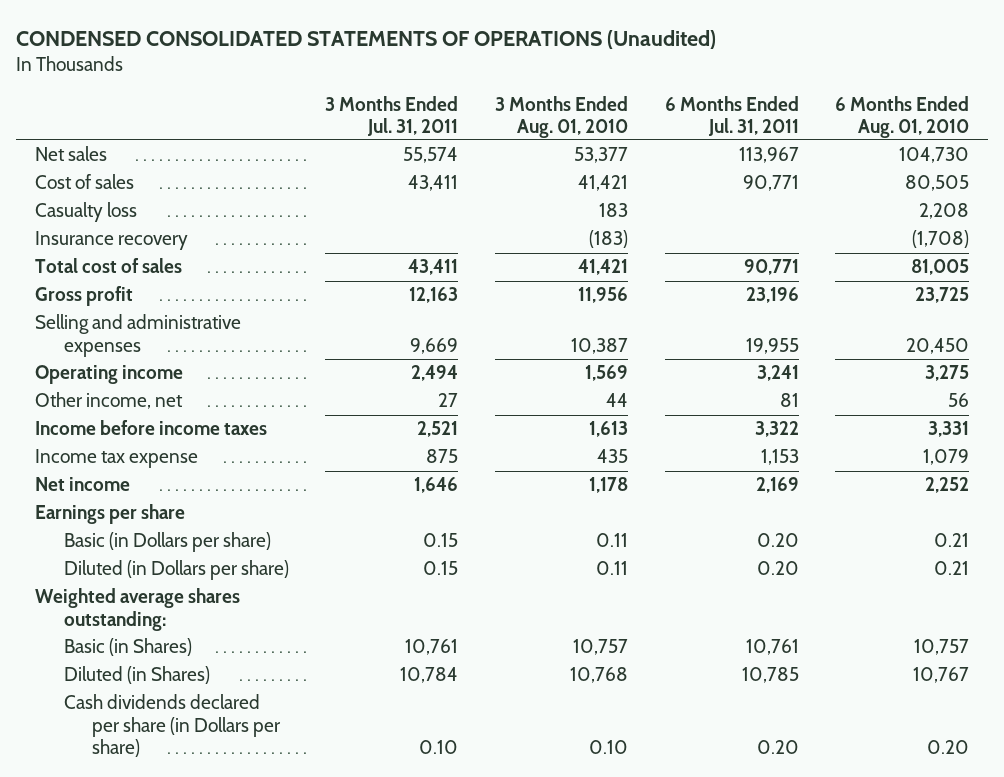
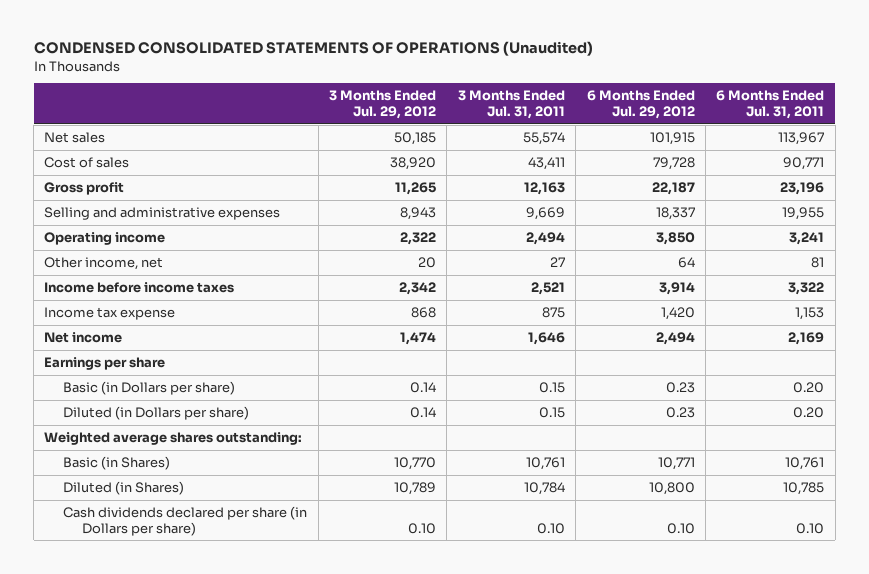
[494,95,628,138] 3 Months Ended Aug. 01, 2010 -> none
[835,95,970,138] 6 Months Ended Aug. 01, 2010 -> none
none -> [329,90,437,120] 3 Months Ended Jul. 29, 2012
none -> [586,90,695,120] 6 Months Ended Jul. 29, 2012
[34,202,137,223] Casualty loss -> none
[34,231,188,251] Insurance recovery -> none
[34,258,182,274] Total cost of sales -> none
[756,739,799,754] 0.20 -> [796,522,825,534] 0.10

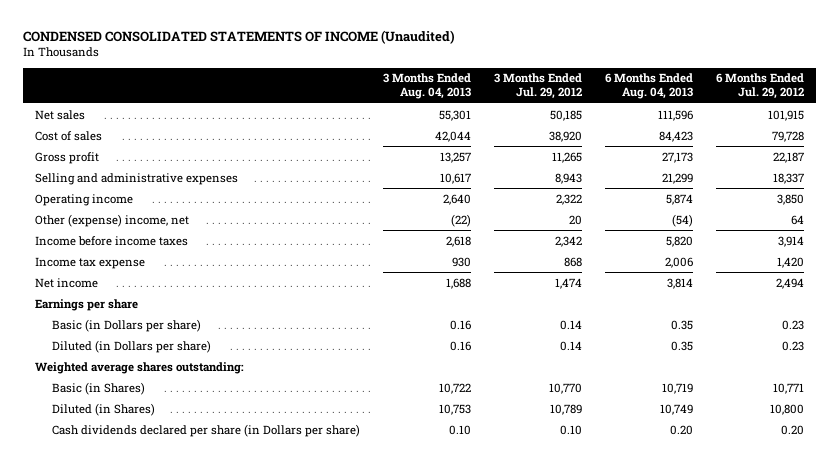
[33,41,593,57] CONDENSED CONSOLIDATED STATEMENTS OF OPERATIONS (Unaudited) -> [23,29,456,44] CONDENSED CONSOLIDATED STATEMENTS OF INCOME (Unaudited)
[457,90,565,120] 3 Months Ended Jul. 31, 2011 -> none
[716,90,825,120] 6 Months Ended Jul. 31, 2011 -> none
none -> [382,73,471,100] 3 Months Ended Aug. 04, 2013
none -> [604,73,693,100] 6 Months Ended Aug. 04, 2013
[44,256,164,270] Other income, net -> [35,213,190,227] Other (expense) income, net
[666,522,695,534] 0.10 -> [781,424,805,435] 0.20

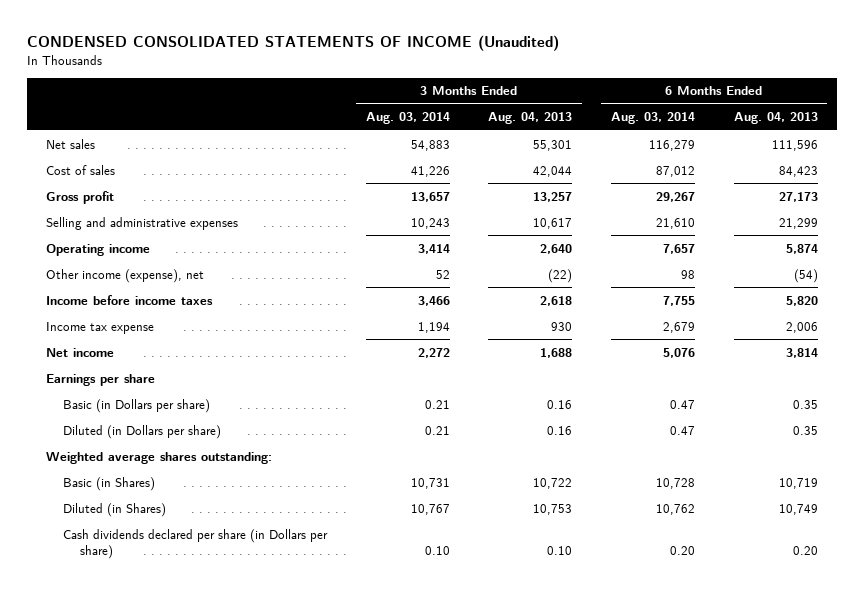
[493,73,582,100] 3 Months Ended Jul. 29, 2012 -> none
[716,73,805,100] 6 Months Ended Jul. 29, 2012 -> none
none -> [365,112,450,125] Aug. 03, 2014
none -> [611,112,696,125] Aug. 03, 2014
[35,213,190,227] Other (expense) income, net -> [46,268,205,283] Other income (expense), net

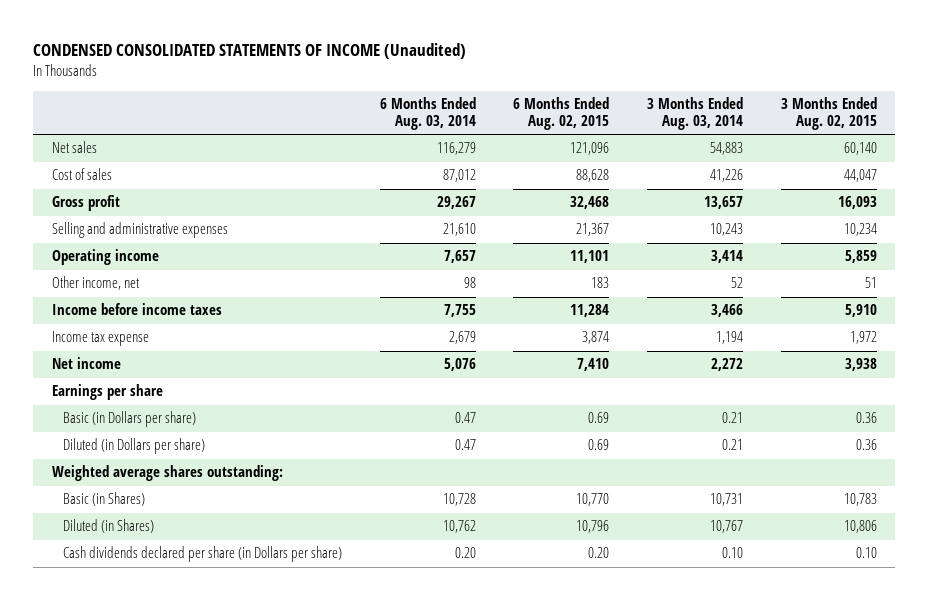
[488,112,573,125] Aug. 04, 2013 -> none
[733,112,818,125] Aug. 04, 2013 -> none
none -> [513,97,610,130] 6 Months Ended Aug. 02, 2015
none -> [780,97,877,130] 3 Months Ended Aug. 02, 2015
[46,268,205,283] Other income (expense), net -> [52,276,141,291] Other income, net

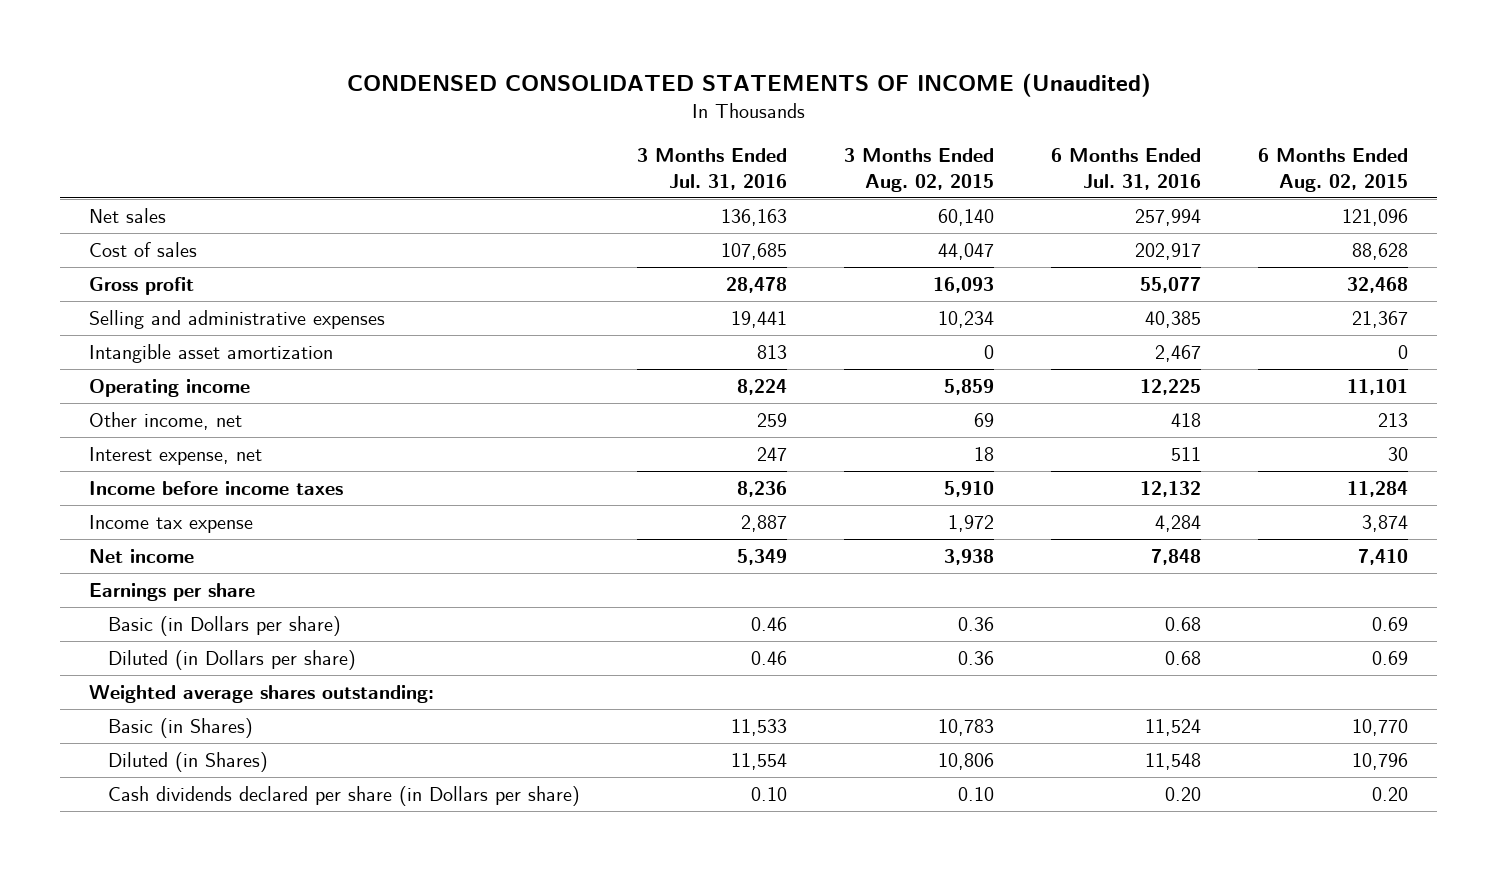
[379,97,476,130] 6 Months Ended Aug. 03, 2014 -> none
[646,97,743,130] 3 Months Ended Aug. 03, 2014 -> none
none -> [636,148,787,190] 3 Months Ended Jul. 31, 2016
none -> [1051,148,1202,190] 6 Months Ended Jul. 31, 2016
none -> [88,344,333,364] Intangible asset amortization
[591,277,610,289] 183 -> [1378,413,1409,428] 213
[864,277,877,289] 51 -> [974,413,995,428] 69
none -> [88,447,262,466] Interest expense, net

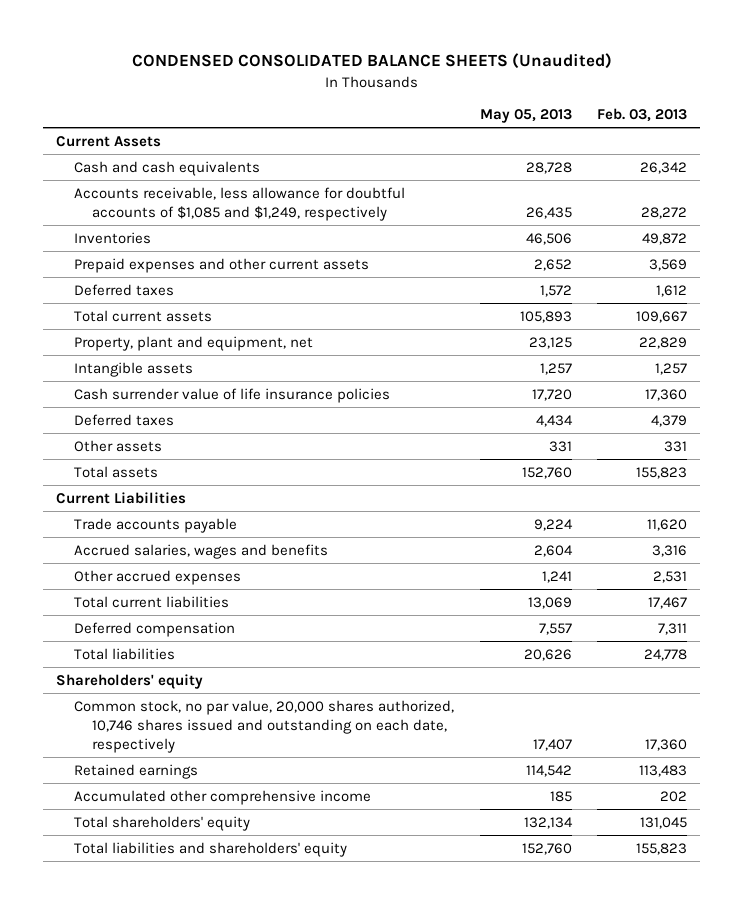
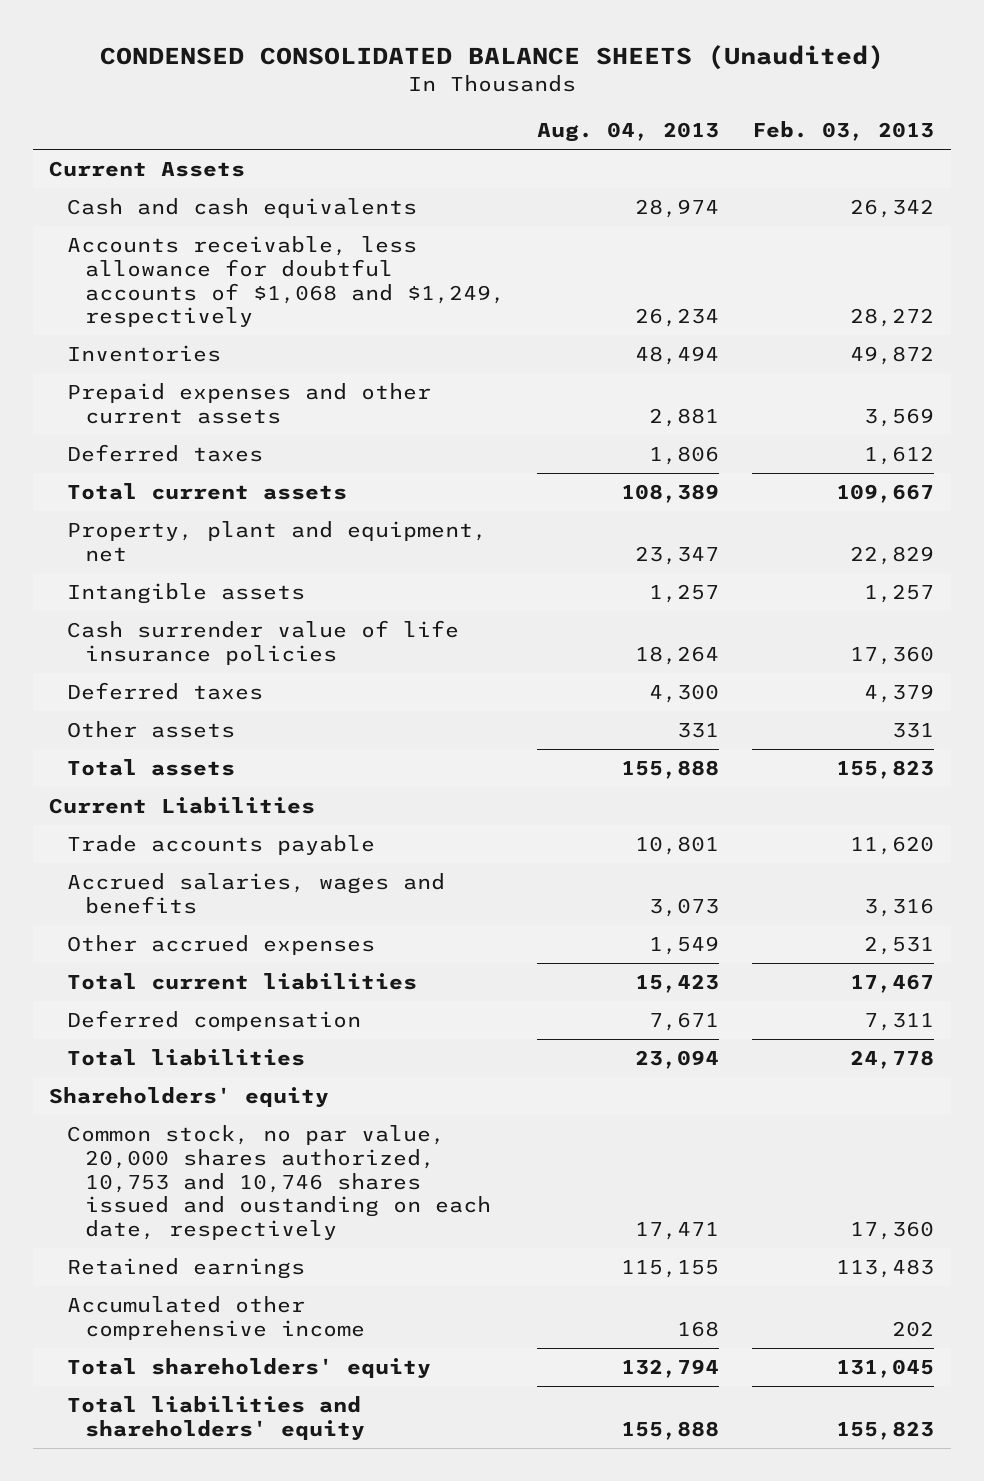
[479,109,572,124] May 05, 2013 -> none
none -> [537,122,720,143] Aug. 04, 2013
[74,186,406,221] Accounts receivable, less allowance for doubtful accounts of $1,085 and $1,249, respectively -> [66,235,505,328] Accounts receivable, less allowance for doubtful accounts of $1,068 and $1,249, respectively
[74,699,455,753] Common stock, no par value, 20,000 shares authorized, 10,746 shares issued and outstanding on each date, respectively -> [66,1124,491,1241] Common stock, no par value, 20,000 shares authorized, 10,753 and 10,746 shares issued and oustanding on each date, respectively

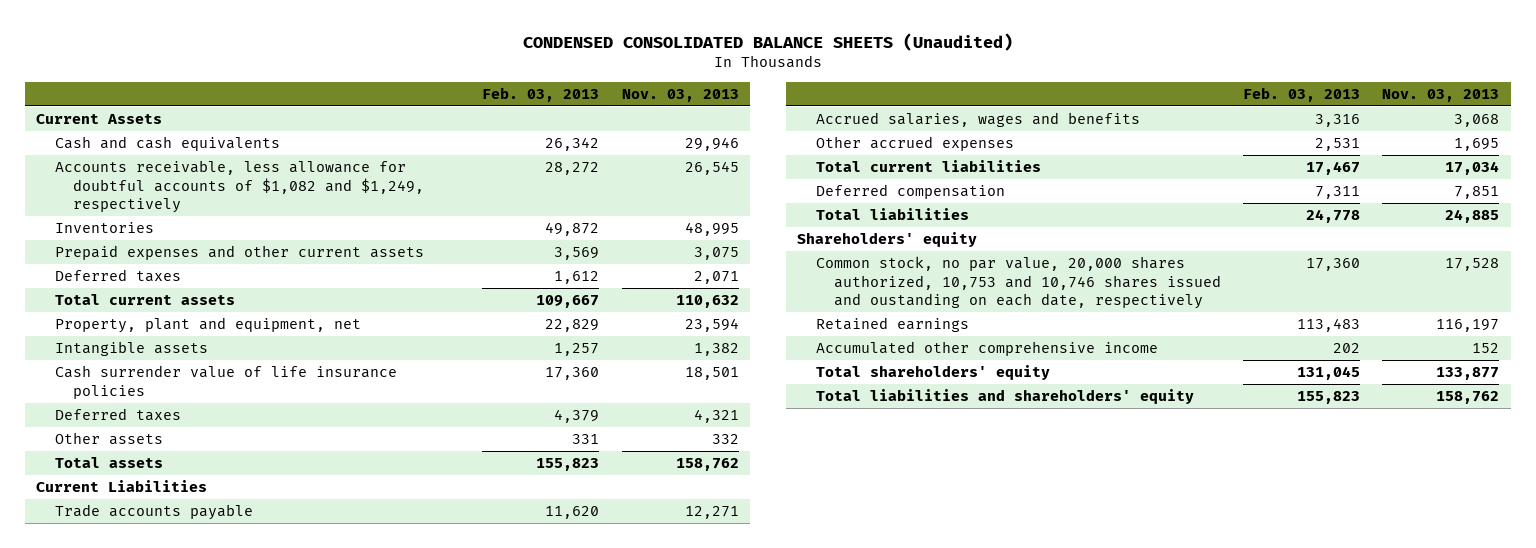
[537,122,720,143] Aug. 04, 2013 -> none
none -> [621,88,739,102] Nov. 03, 2013
[66,235,505,328] Accounts receivable, less allowance for doubtful accounts of $1,068 and $1,249, respectively -> [54,160,424,214] Accounts receivable, less allowance for doubtful accounts of $1,082 and $1,249, respectively

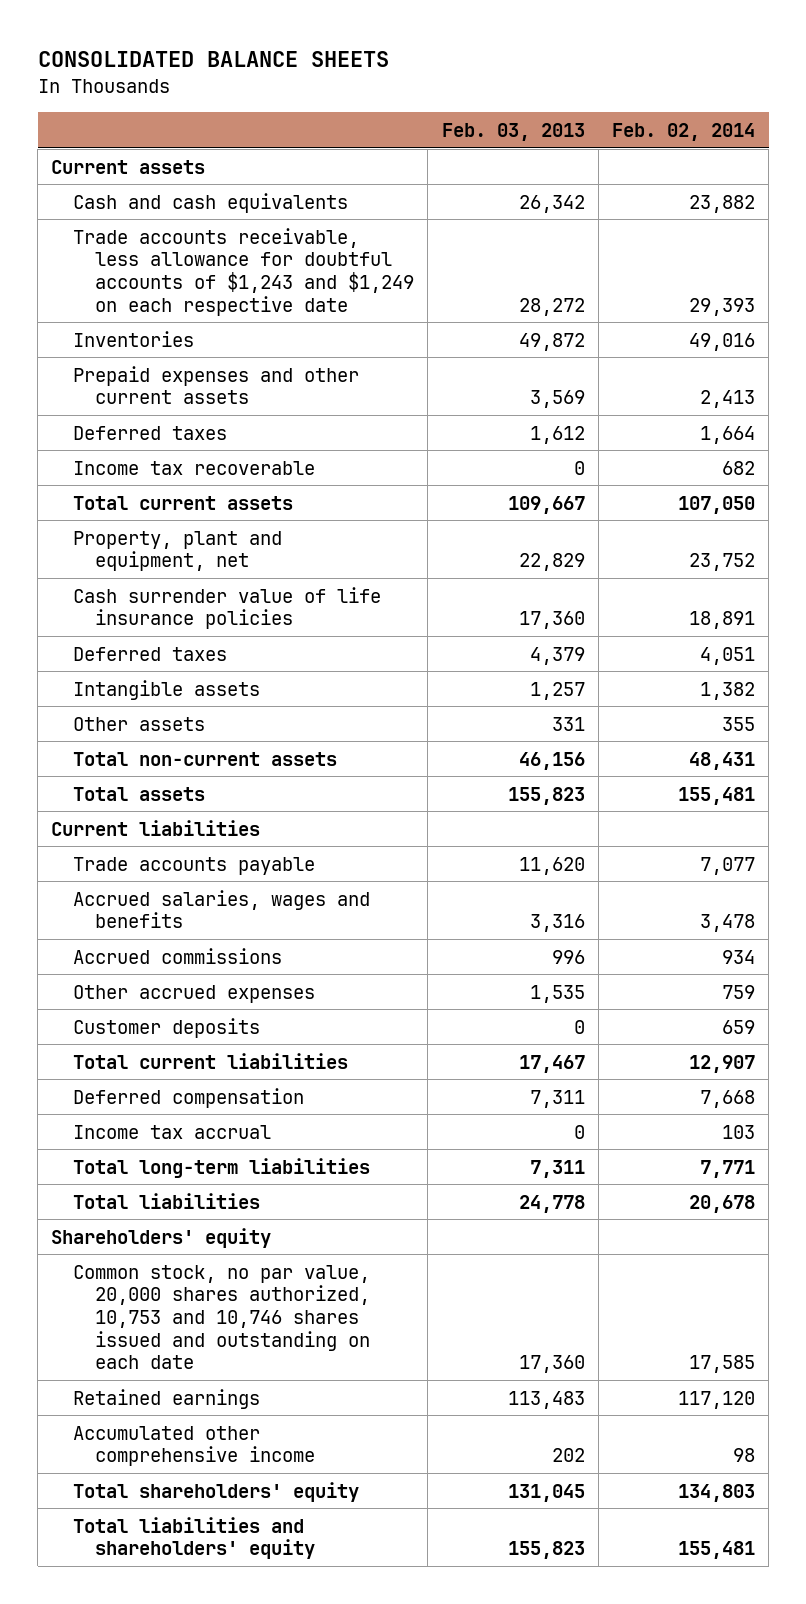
[522,32,1013,51] CONDENSED CONSOLIDATED BALANCE SHEETS (Unaudited) -> [37,51,389,68] CONSOLIDATED BALANCE SHEETS
[621,88,739,102] Nov. 03, 2013 -> none
none -> [611,122,755,141] Feb. 02, 2014
[36,114,163,125] Current Assets -> [51,159,206,174] Current assets
[54,160,424,214] Accounts receivable, less allowance for doubtful accounts of $1,082 and $1,249, respectively -> [73,227,415,316] Trade accounts receivable, less allowance for doubtful accounts of $1,243 and $1,249 on each respective date
none -> [73,460,316,475] Income tax recoverable
[54,341,208,357] Intangible assets -> [73,679,261,700] Intangible assets
none -> [73,751,338,766] Total non-current assets
[36,480,208,493] Current Liabilities -> [51,819,261,836] Current liabilities
none -> [73,947,283,964] Accrued commissions
[1315,138,1361,152] 2,531 -> [529,984,585,1003] 1,535
none -> [73,1017,261,1038] Customer deposits
none -> [73,1124,272,1139] Income tax accrual
none -> [73,1157,371,1178] Total long-term liabilities
[815,256,1221,310] Common stock, no par value, 20,000 shares authorized, 10,753 and 10,746 shares issued and oustanding on each date, respectively -> [73,1264,371,1370] Common stock, no par value, 20,000 shares authorized, 10,753 and 10,746 shares issued and outstanding on each date

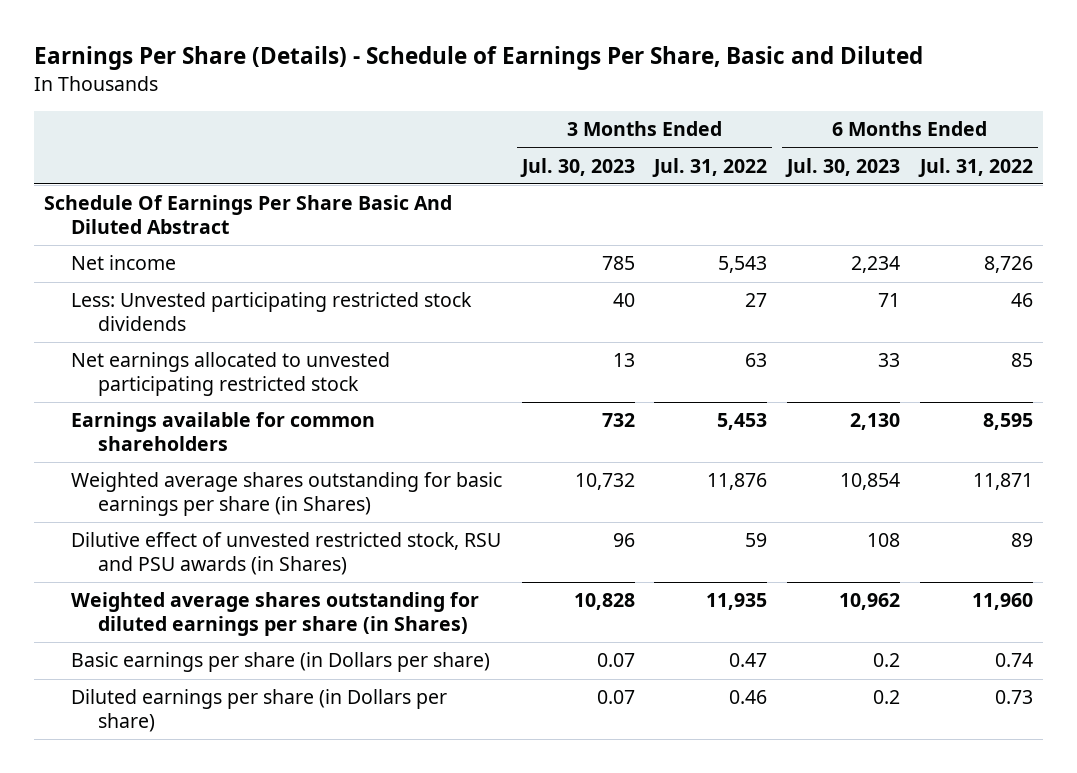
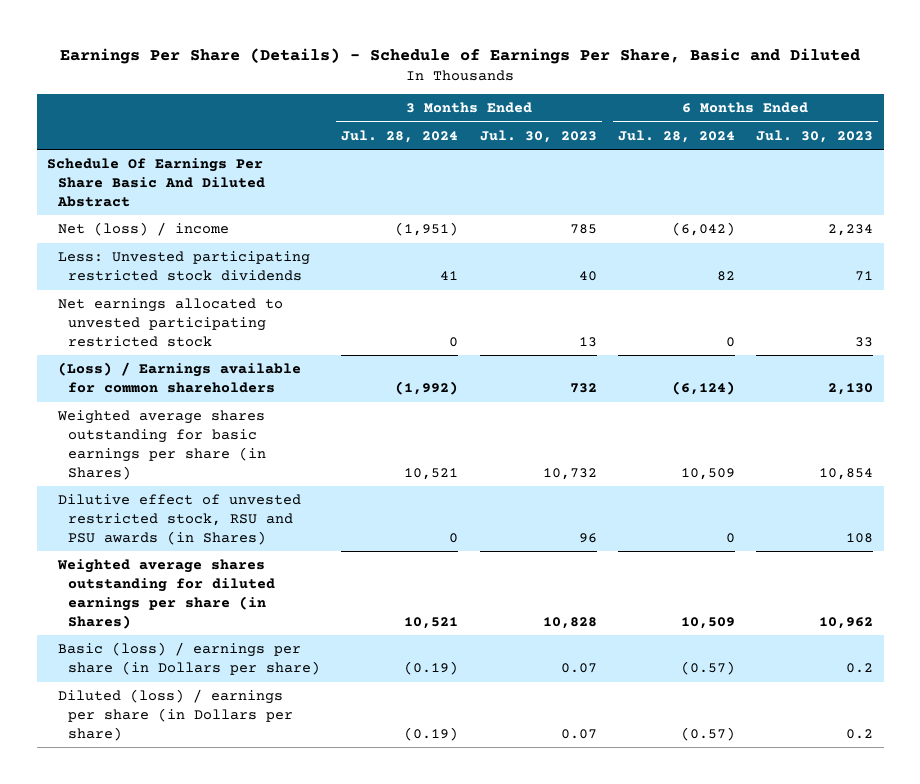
[652,157,768,177] Jul. 31, 2022 -> none
[918,157,1034,177] Jul. 31, 2022 -> none
none -> [341,129,459,143] Jul. 28, 2024
none -> [617,129,735,143] Jul. 28, 2024
[70,255,176,271] Net income -> [57,222,229,237] Net (loss) / income
[70,412,375,452] Earnings available for common shareholders -> [57,362,301,394] (Loss) / Earnings available for common shareholders
[70,652,490,673] Basic earnings per share (in Dollars per share) -> [57,642,321,676] Basic (loss) / earnings per share (in Dollars per share)
[70,689,447,733] Diluted earnings per share (in Dollars per share) -> [57,689,294,742] Diluted (loss) / earnings per share (in Dollars per share)

